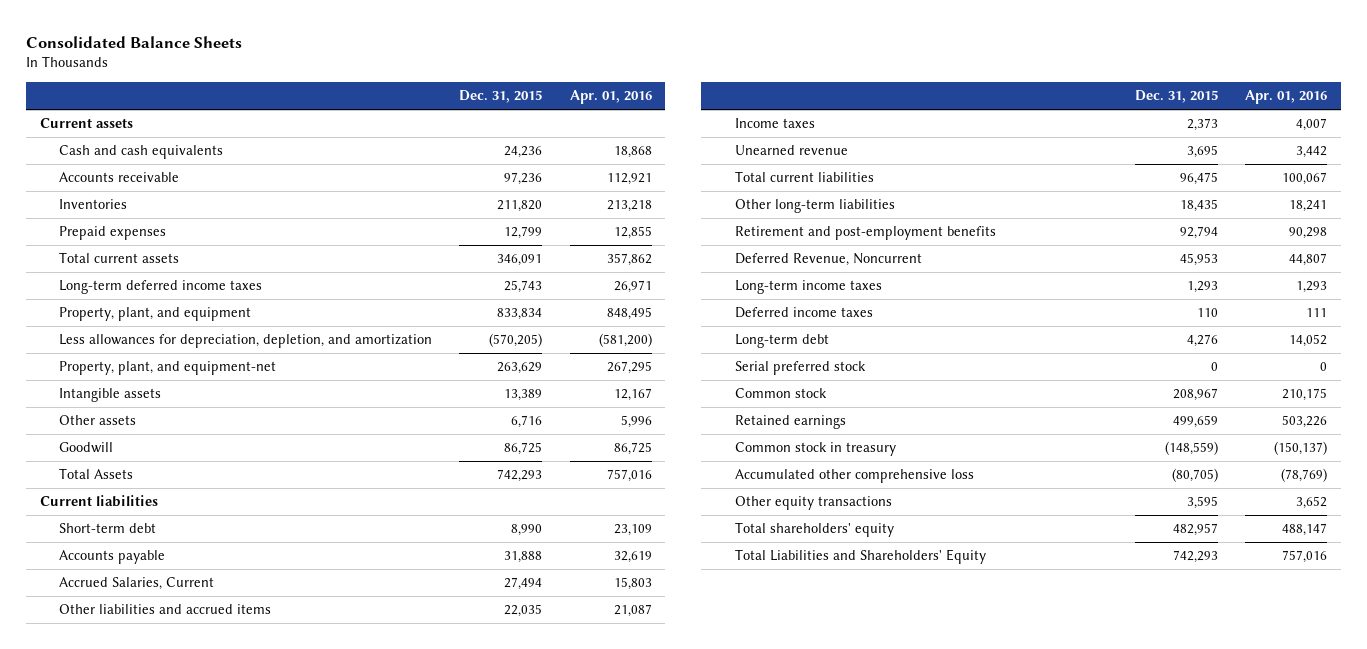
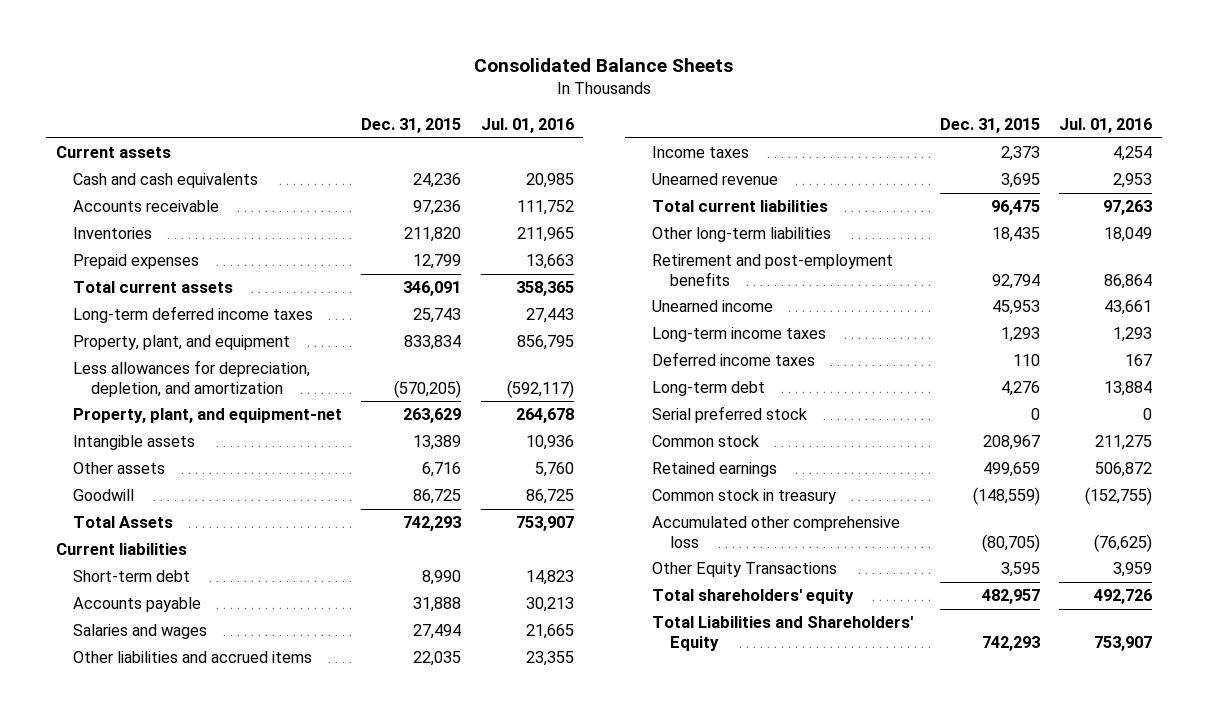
[569,90,652,105] Apr. 01, 2016 -> none
none -> [480,118,574,134] Jul. 01, 2016
[59,577,215,591] Accrued Salaries, Current -> [73,624,208,640] Salaries and wages
[734,253,922,267] Deferred Revenue, Noncurrent -> [652,300,774,313] Unearned income
[734,496,892,511] Other equity transactions -> [652,562,838,578] Other Equity Transactions

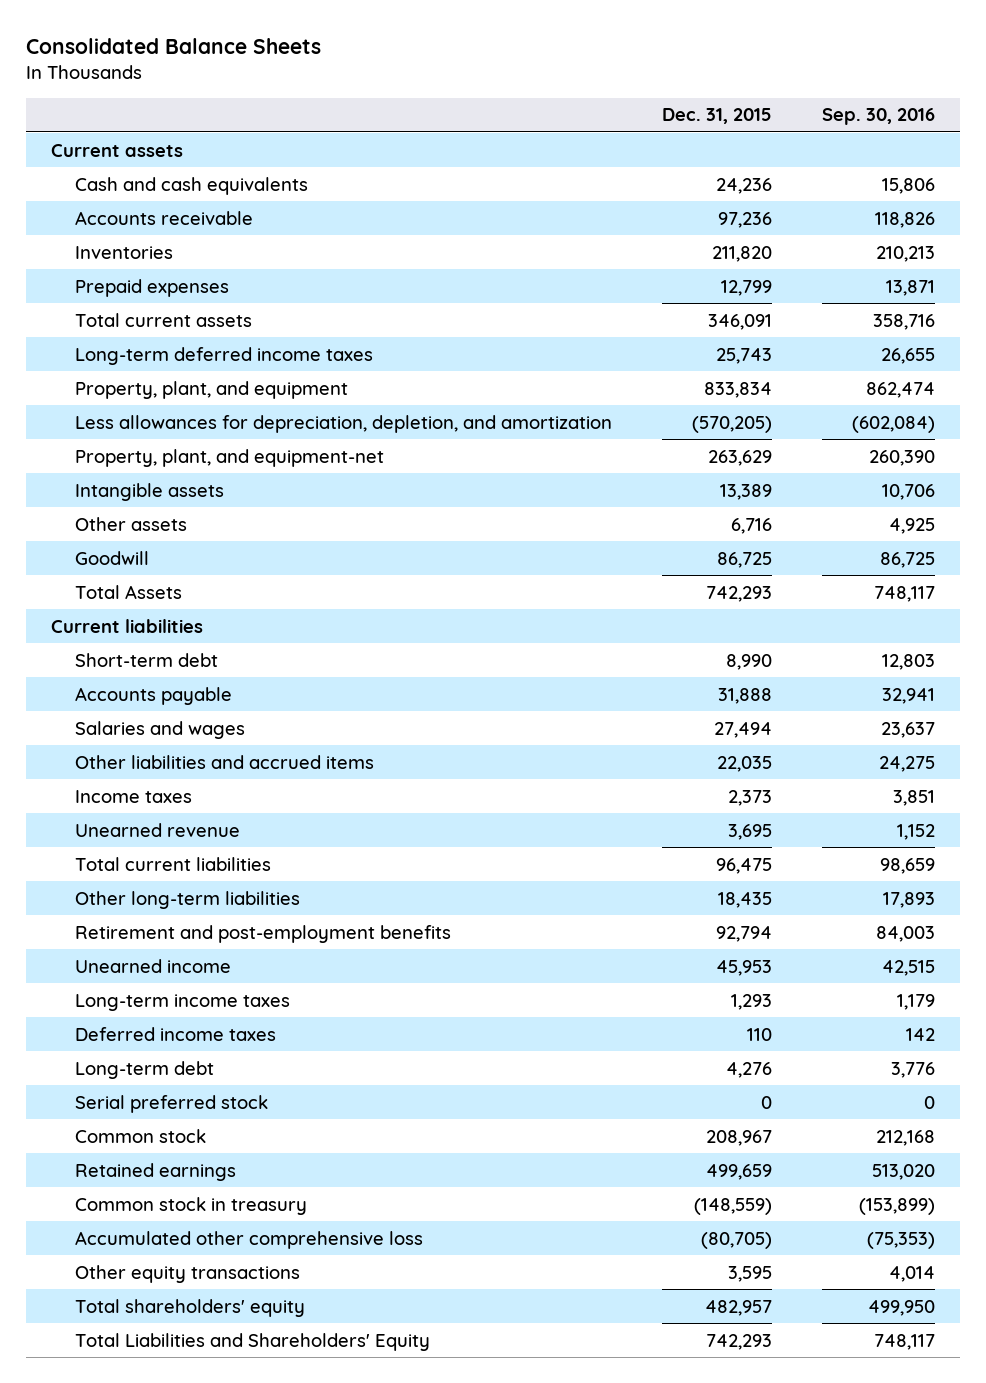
[480,118,574,134] Jul. 01, 2016 -> none
none -> [822,108,936,126] Sep. 30, 2016
[652,562,838,578] Other Equity Transactions -> [75,1264,301,1283] Other equity transactions

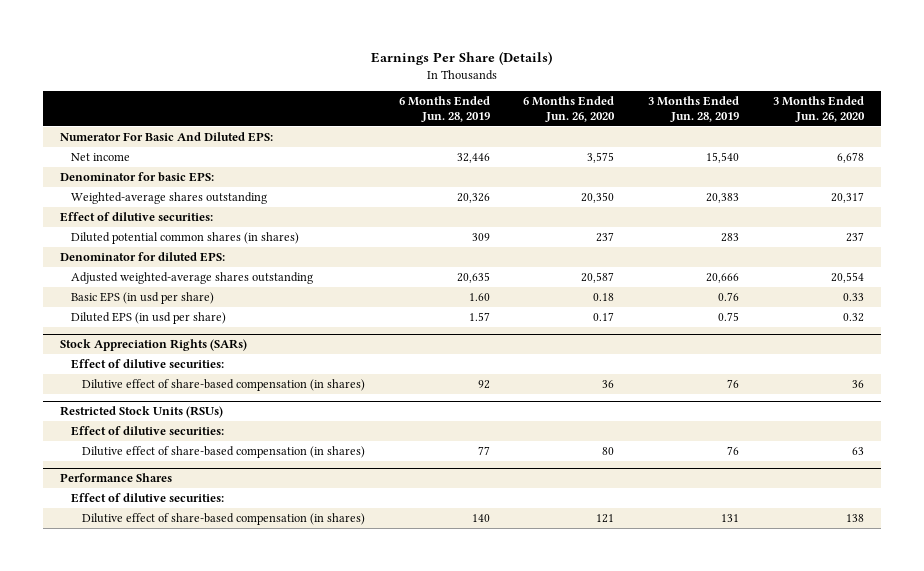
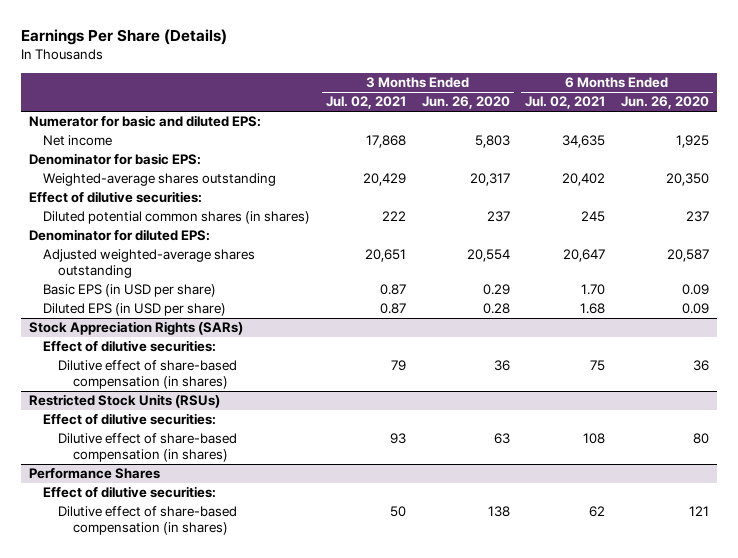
[398,96,490,123] 6 Months Ended Jun. 28, 2019 -> none
[648,96,740,123] 3 Months Ended Jun. 28, 2019 -> none
none -> [325,96,406,110] Jul. 02, 2021
none -> [525,96,606,110] Jul. 02, 2021
[60,131,274,142] Numerator For Basic And Diluted EPS: -> [28,115,261,128] Numerator for basic and diluted EPS:
[587,151,615,163] 3,575 -> [676,135,710,149] 1,925
[836,151,864,163] 6,678 -> [474,135,510,149] 5,803
[70,291,214,304] Basic EPS (in usd per share) -> [43,284,217,298] Basic EPS (in USD per share)
[593,292,615,301] 0.18 -> [682,284,710,296] 0.09
[842,292,864,301] 0.33 -> [482,284,510,296] 0.29
[70,311,226,324] Diluted EPS (in usd per share) -> [43,303,227,317] Diluted EPS (in USD per share)
[593,311,615,321] 0.17 -> [682,303,710,315] 0.09
[842,312,864,322] 0.32 -> [482,303,510,315] 0.28

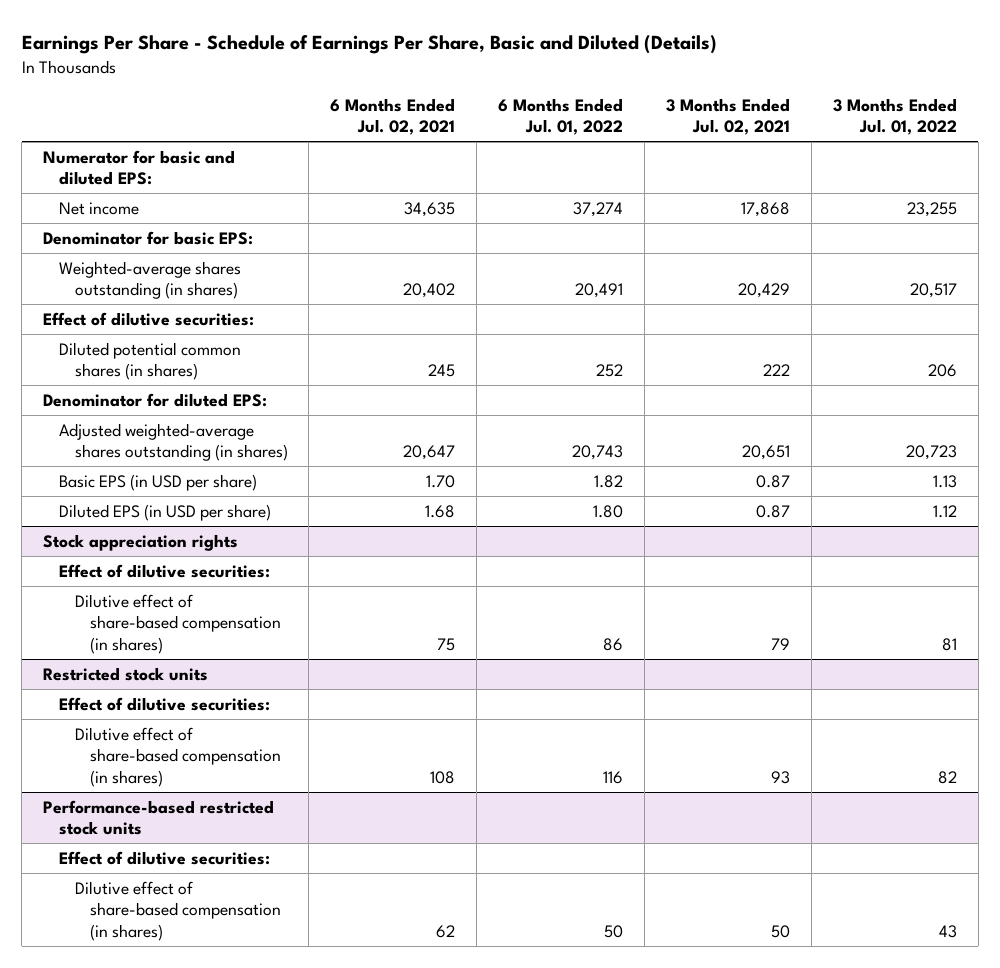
[20,29,227,46] Earnings Per Share (Details) -> [21,34,717,54] Earnings Per Share - Schedule of Earnings Per Share, Basic and Diluted (Details)
[421,96,510,110] Jun. 26, 2020 -> none
[621,96,710,110] Jun. 26, 2020 -> none
none -> [498,97,624,136] 6 Months Ended Jul. 01, 2022
none -> [832,97,957,136] 3 Months Ended Jul. 01, 2022
[43,173,277,187] Weighted-average shares outstanding -> [58,260,241,300] Weighted-average shares outstanding (in shares)
[43,249,256,279] Adjusted weighted-average shares outstanding -> [58,422,288,462] Adjusted weighted-average shares outstanding (in shares)
[28,321,243,336] Stock Appreciation Rights (SARs) -> [43,533,239,551] Stock appreciation rights
[28,394,220,409] Restricted Stock Units (RSUs) -> [43,666,209,681] Restricted stock units
[28,468,160,480] Performance Shares -> [43,799,275,836] Performance-based restricted stock units

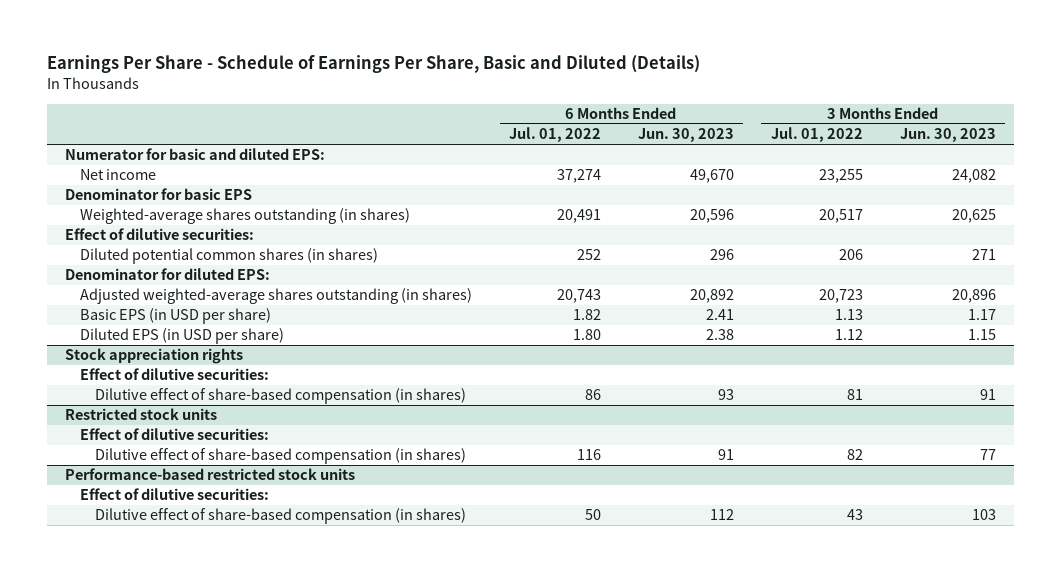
[330,97,456,136] 6 Months Ended Jul. 02, 2021 -> none
[665,97,790,136] 3 Months Ended Jul. 02, 2021 -> none
none -> [637,128,734,143] Jun. 30, 2023
none -> [899,128,996,143] Jun. 30, 2023
[43,230,254,245] Denominator for basic EPS: -> [65,188,253,201] Denominator for basic EPS

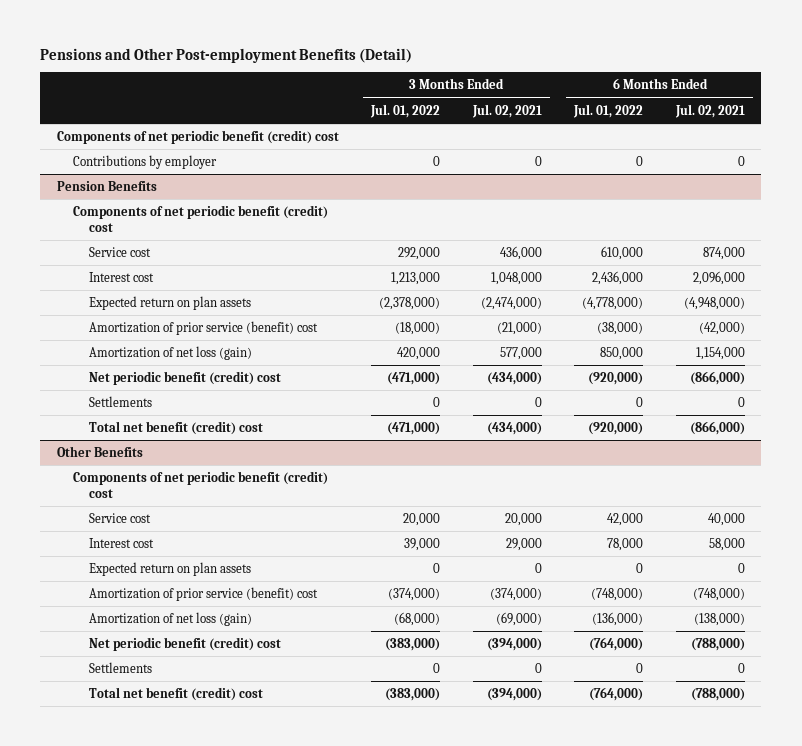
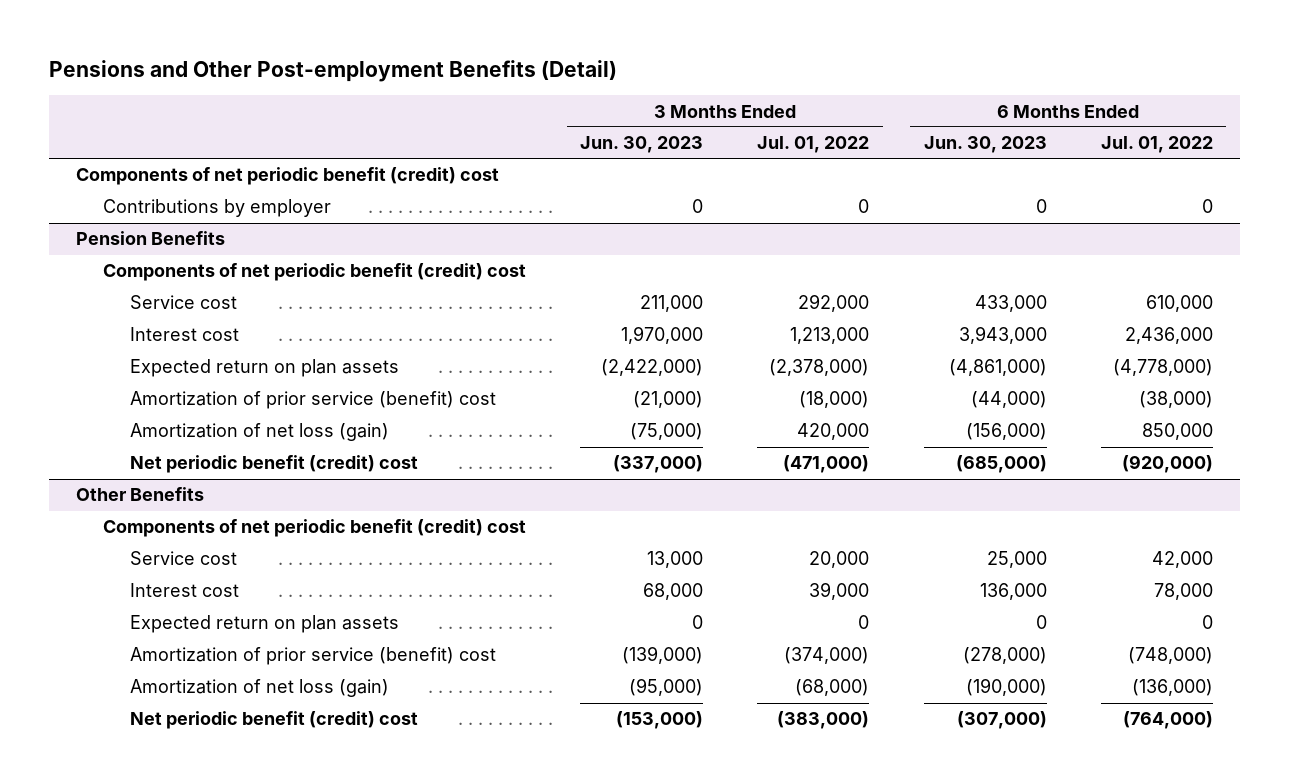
[471,103,542,118] Jul. 02, 2021 -> none
[674,103,745,118] Jul. 02, 2021 -> none
none -> [580,136,704,154] Jun. 30, 2023
none -> [923,136,1047,154] Jun. 30, 2023
[89,395,153,407] Settlements -> none
[89,420,264,435] Total net benefit (credit) cost -> none
[89,661,153,673] Settlements -> none
[89,686,264,701] Total net benefit (credit) cost -> none

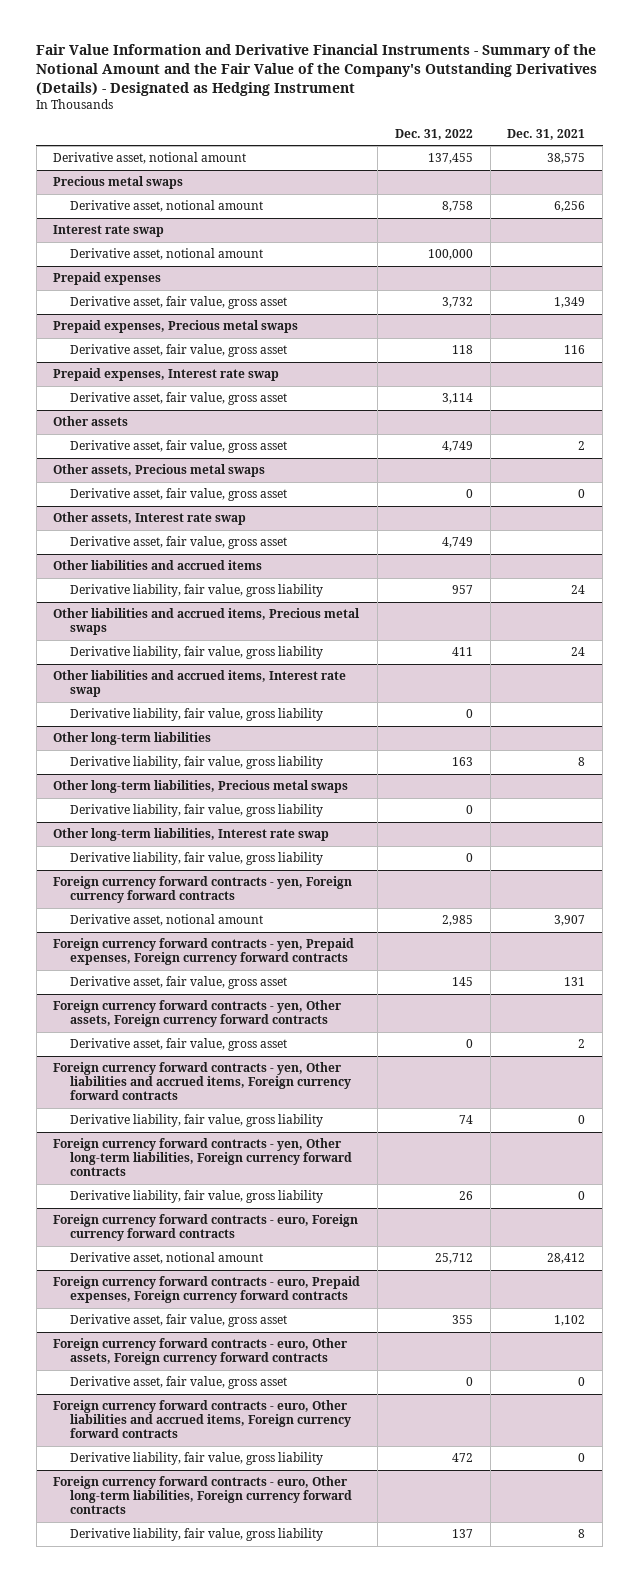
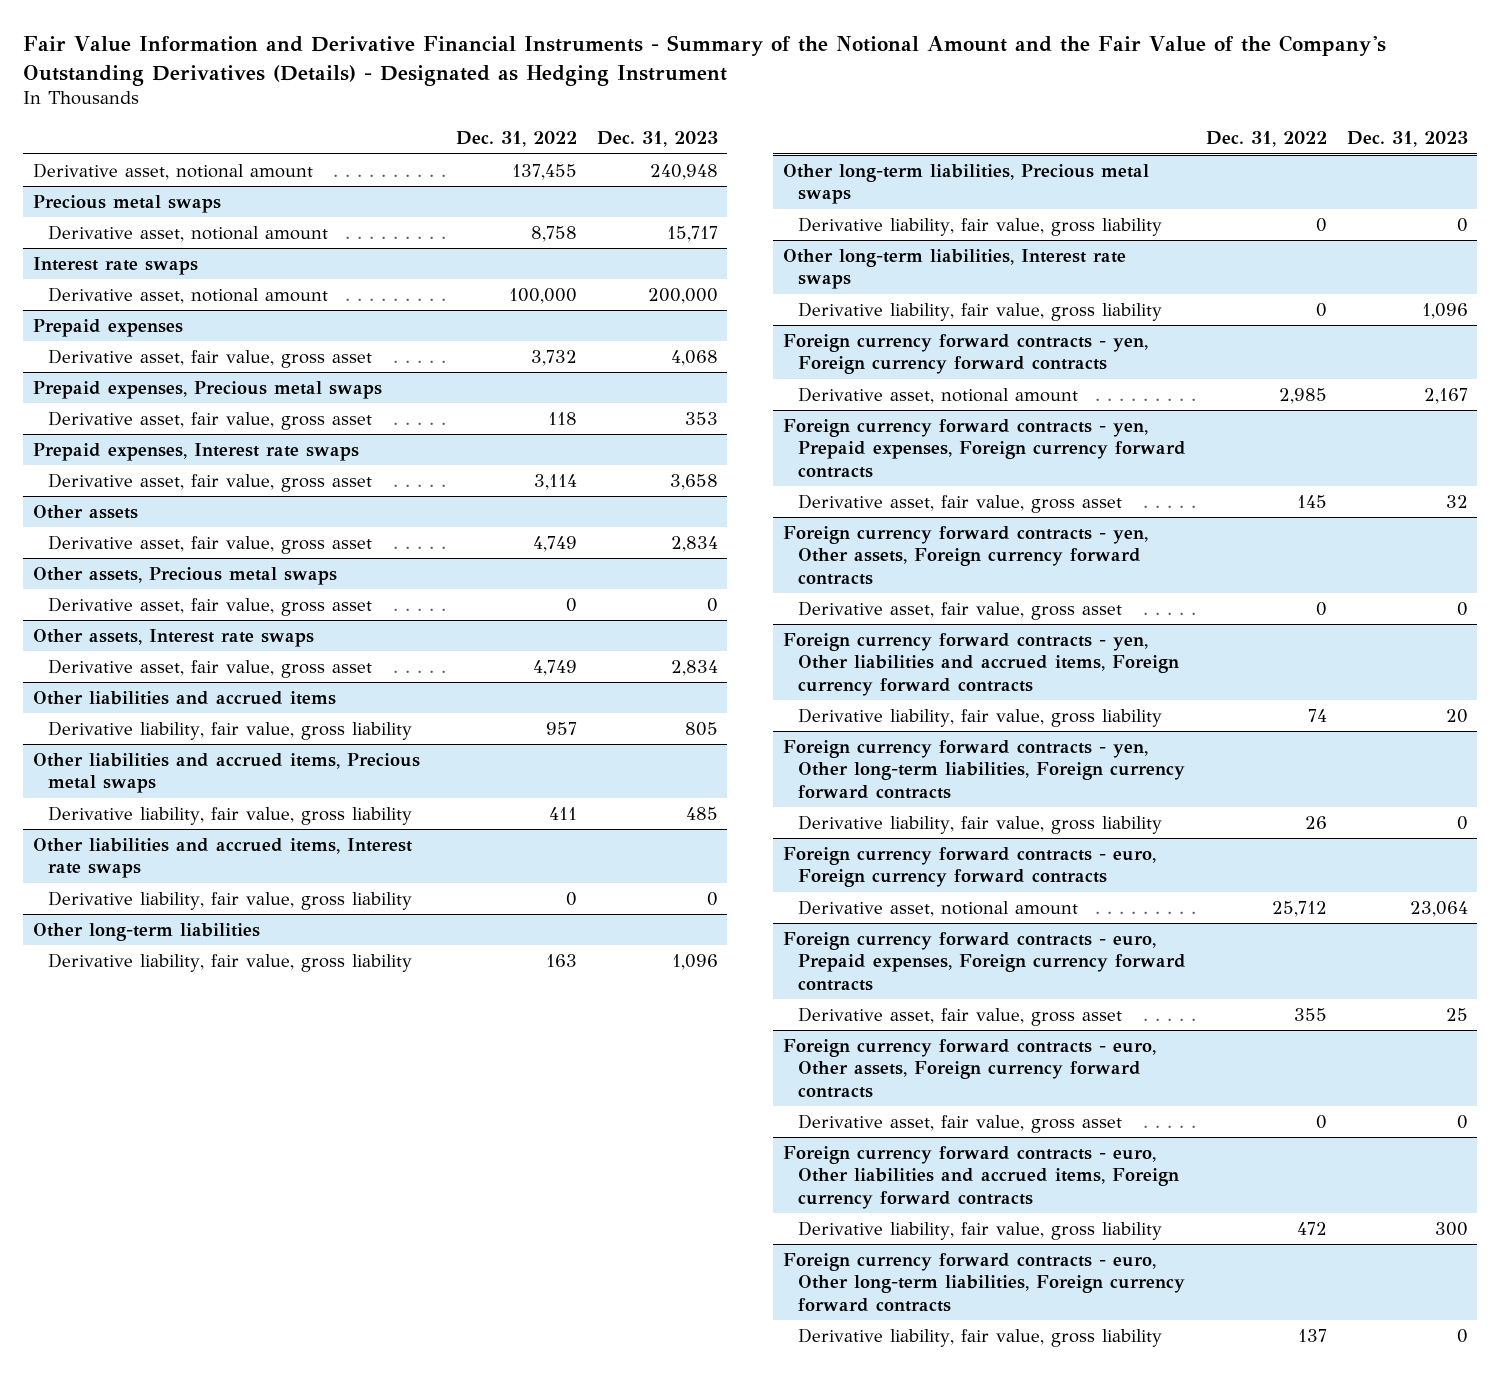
[507,128,586,140] Dec. 31, 2021 -> none
none -> [596,131,718,148] Dec. 31, 2023
[53,225,165,238] Interest rate swap -> [32,256,198,275] Interest rate swaps
[53,368,280,382] Prepaid expenses, Interest rate swap -> [32,442,359,461] Prepaid expenses, Interest rate swaps
[53,512,247,526] Other assets, Interest rate swap -> [32,628,314,647] Other assets, Interest rate swaps
[53,670,347,698] Other liabilities and accrued items, Interest rate swap -> [32,837,412,879] Other liabilities and accrued items, Interest rate swaps
[53,828,330,842] Other long-term liabilities, Interest rate swap -> [782,248,1126,290] Other long-term liabilities, Interest rate swaps

